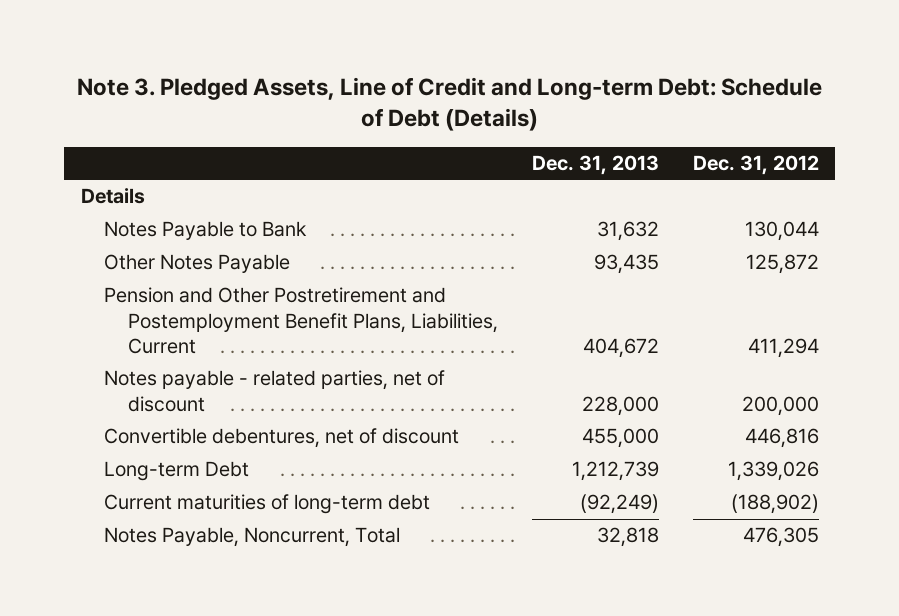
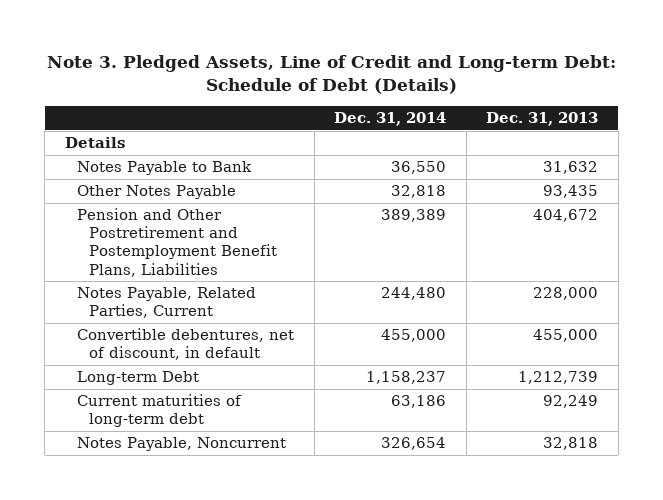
[692,155,819,176] Dec. 31, 2012 -> none
none -> [334,112,447,127] Dec. 31, 2014
[104,287,499,355] Pension and Other Postretirement and Postemployment Benefit Plans, Liabilities, Current -> [77,208,278,277] Pension and Other Postretirement and Postemployment Benefit Plans, Liabilities
[104,370,446,412] Notes payable - related parties, net of discount -> [77,287,257,319] Notes Payable, Related Parties, Current
[104,428,460,449] Convertible debentures, net of discount -> [77,328,295,361] Convertible debentures, net of discount, in default
[579,494,659,515] (92,249) -> [543,395,599,409] 92,249
[104,527,401,548] Notes Payable, Noncurrent, Total -> [77,437,287,452] Notes Payable, Noncurrent

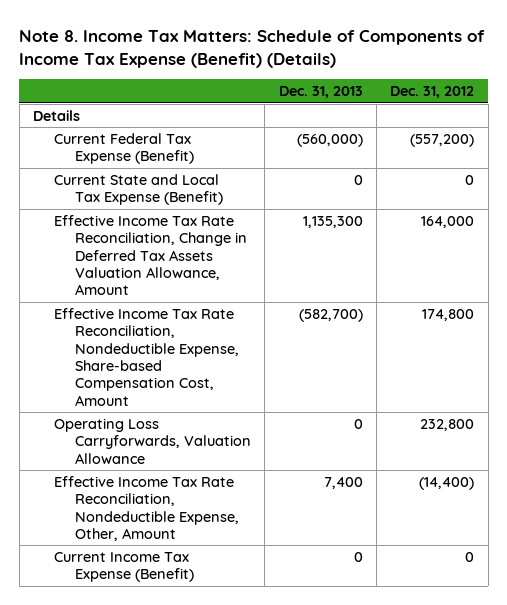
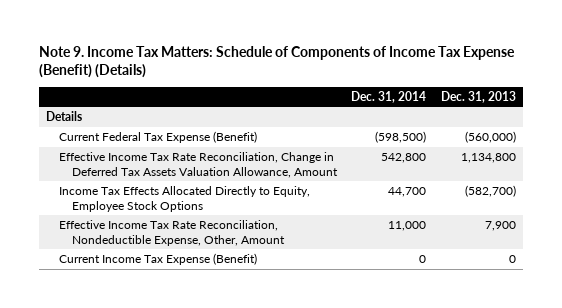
[19,29,486,68] Note 8. Income Tax Matters: Schedule of Components of Income Tax Expense (Benefit) (Details) -> [39,46,516,79] Note 9. Income Tax Matters: Schedule of Components of Income Tax Expense (Benefit) (Details)
[390,86,475,99] Dec. 31, 2012 -> none
none -> [351,90,427,103] Dec. 31, 2014
[53,173,223,206] Current State and Local Tax Expense (Benefit) -> none
[53,417,251,464] Operating Loss Carryforwards, Valuation Allowance -> none
[302,215,363,228] 1,135,300 -> [460,152,516,163] 1,134,800
[53,307,239,406] Effective Income Tax Rate Reconciliation, Nondeductible Expense, Share-based Compensation Cost, Amount -> [59,185,311,212] Income Tax Effects Allocated Directly to Equity, Employee Stock Options
[323,476,363,489] 7,400 -> [484,220,516,231] 7,900

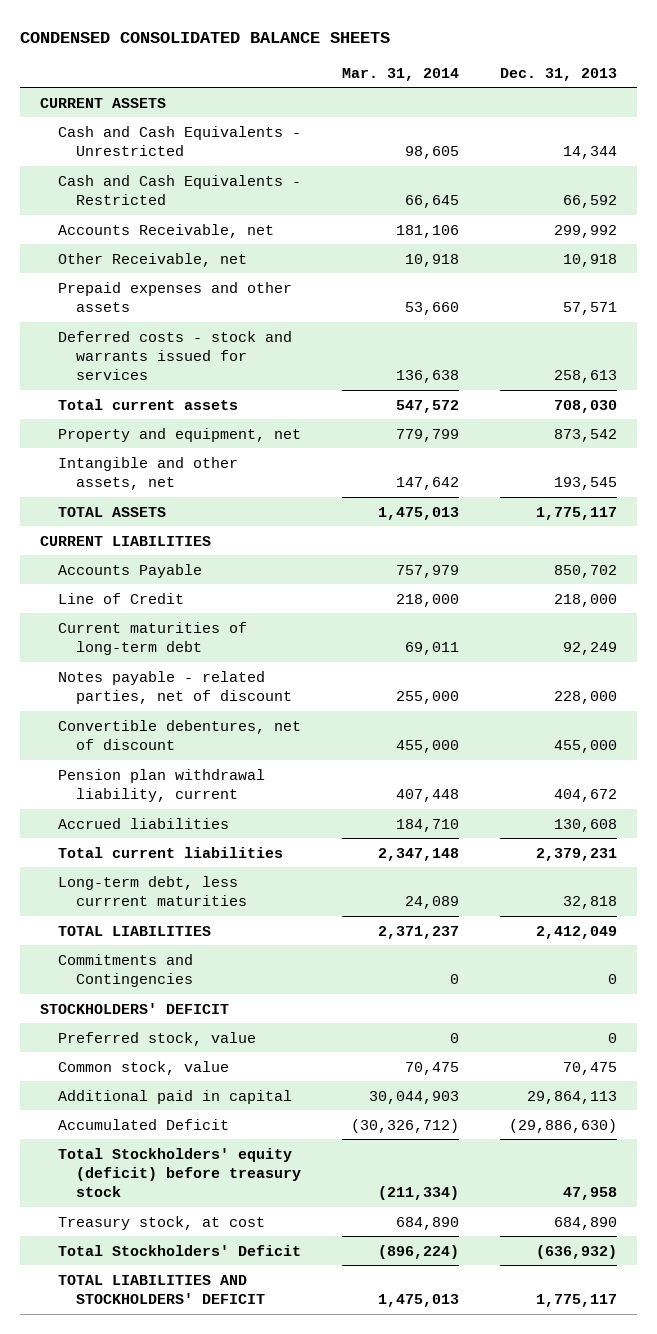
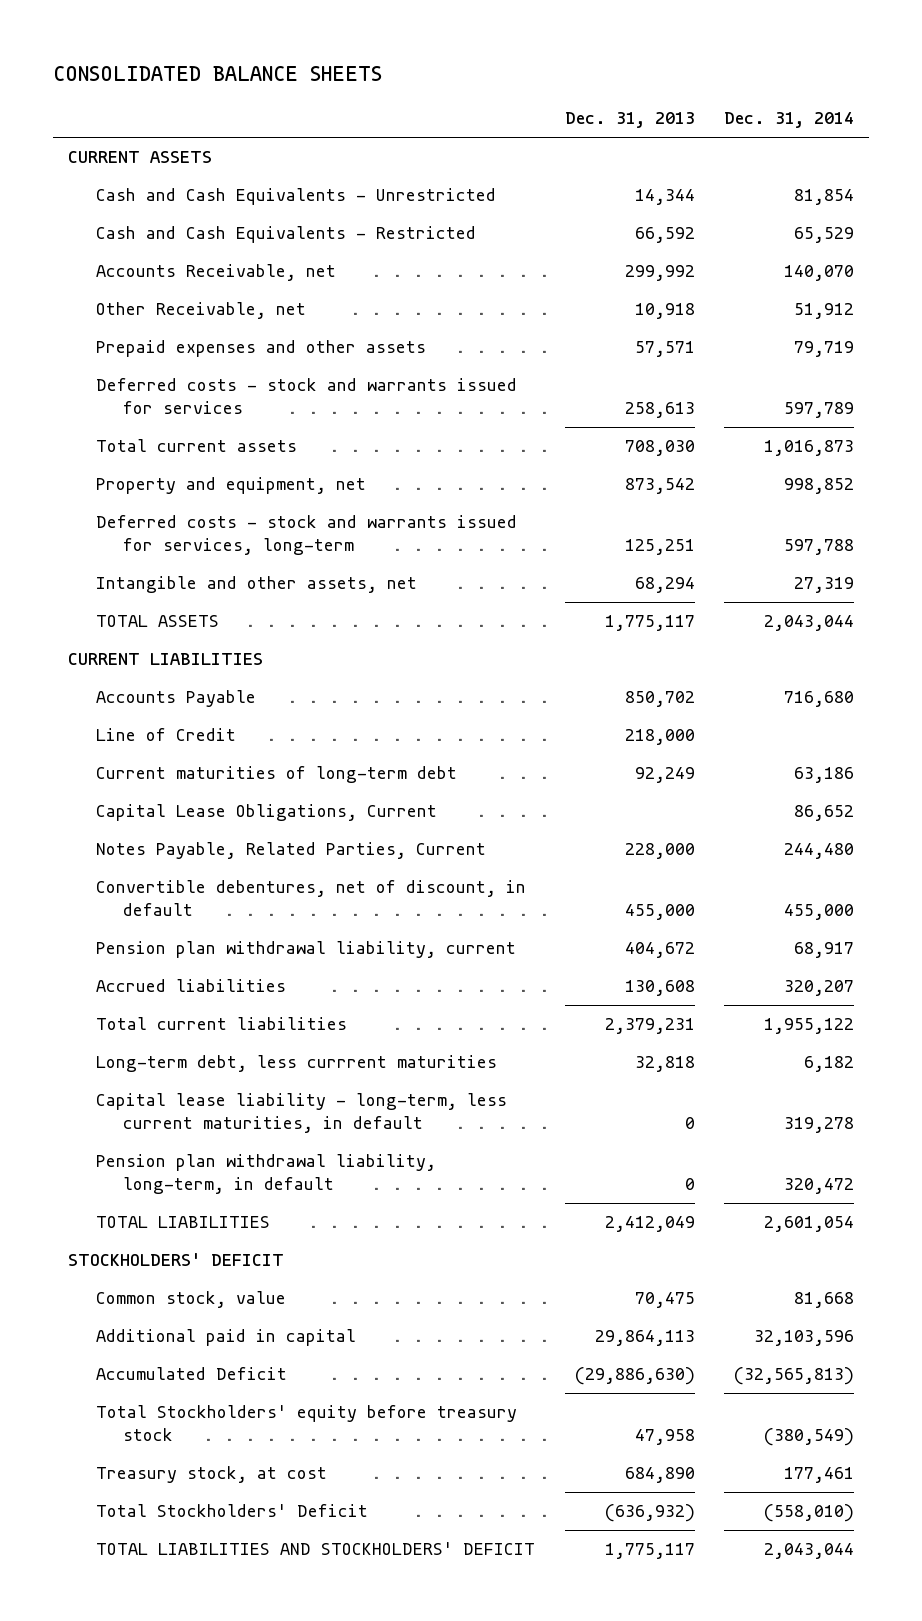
[19,32,390,44] CONDENSED CONSOLIDATED BALANCE SHEETS -> [53,66,383,82] CONSOLIDATED BALANCE SHEETS
[342,67,460,81] Mar. 31, 2014 -> none
none -> [724,112,855,129] Dec. 31, 2014
none -> [95,515,517,556] Deferred costs - stock and warrants issued for services, long-term
[554,476,618,490] 193,545 -> [634,577,695,594] 68,294
none -> [95,804,437,822] Capital Lease Obligations, Current
[58,670,293,704] Notes payable - related parties, net of discount -> [95,842,486,860] Notes Payable, Related Parties, Current
[58,719,302,750] Convertible debentures, net of discount -> [95,880,526,917] Convertible debentures, net of discount, in default
none -> [95,1093,507,1134] Capital lease liability - long-term, less current maturities, in default
none -> [95,1154,436,1195] Pension plan withdrawal liability, long-term, in default
[58,953,194,987] Commitments and Contingencies -> none
[58,1031,257,1046] Preferred stock, value -> none
[58,1147,302,1198] Total Stockholders' equity (deficit) before treasury stock -> [95,1405,517,1442] Total Stockholders' equity before treasury stock

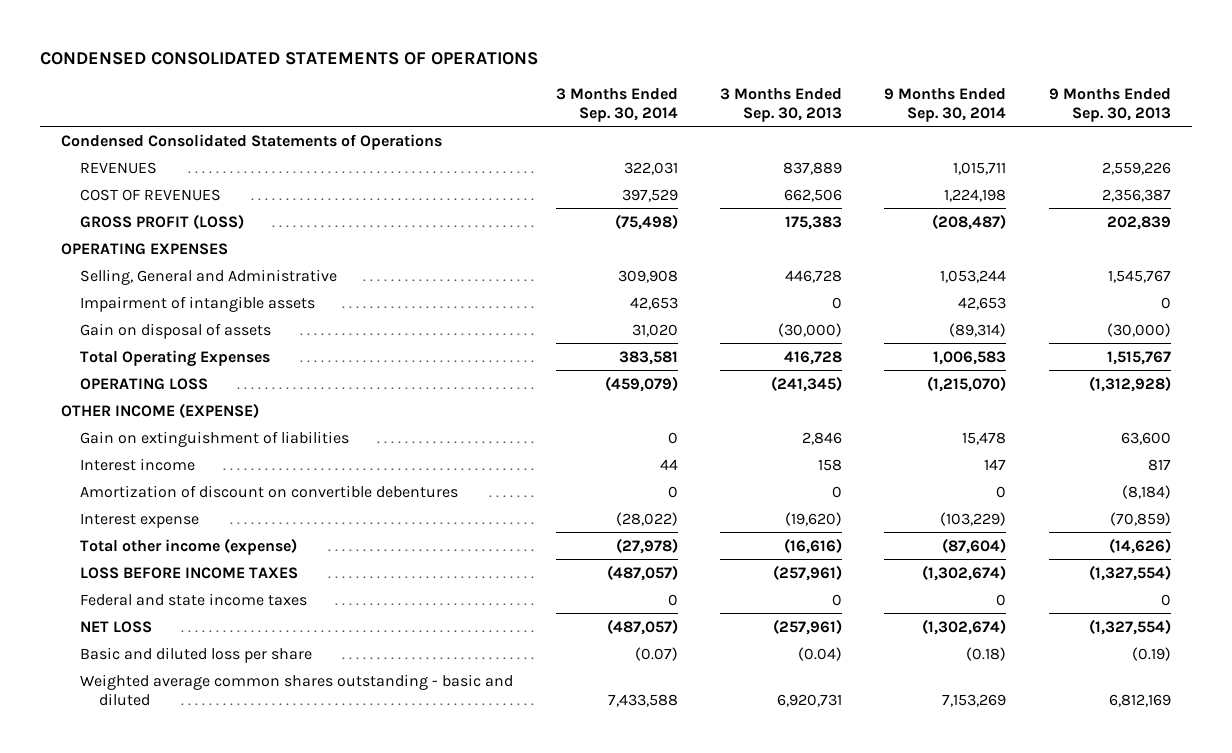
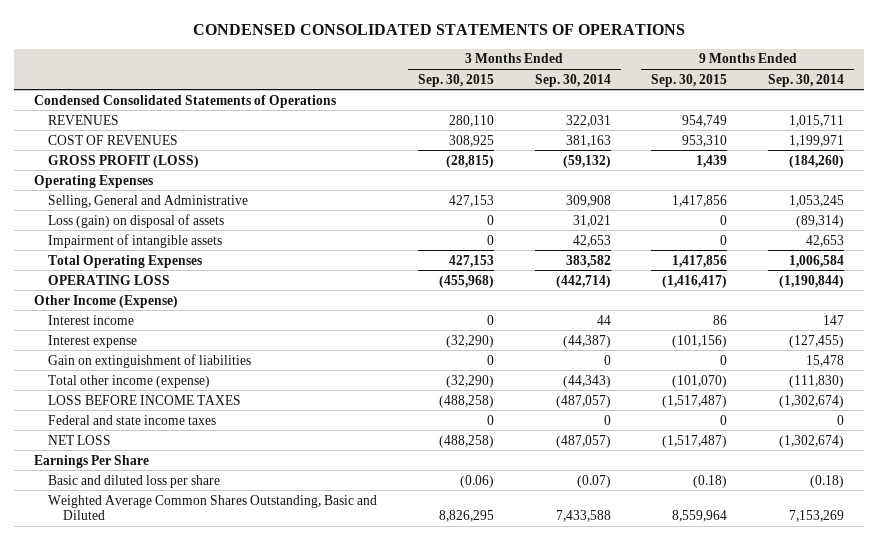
[720,87,843,122] 3 Months Ended Sep. 30, 2013 -> none
[1048,87,1171,122] 9 Months Ended Sep. 30, 2013 -> none
none -> [417,73,494,87] Sep. 30, 2015
none -> [651,73,728,87] Sep. 30, 2015
[621,188,678,202] 397,529 -> [565,134,611,147] 381,163
[944,188,1007,202] 1,224,198 -> [788,134,844,147] 1,199,971
[614,213,678,230] (75,498) -> [562,154,611,168] (59,132)
[932,213,1007,230] (208,487) -> [788,154,844,168] (184,260)
[60,242,228,255] OPERATING EXPENSES -> [34,174,154,188] Operating Expenses
[940,269,1007,283] 1,053,244 -> [788,194,844,207] 1,053,245
none -> [48,213,225,228] Loss (gain) on disposal of assets
[80,322,272,339] Gain on disposal of assets -> none
[618,350,678,365] 383,581 -> [565,254,611,268] 383,582
[933,350,1007,365] 1,006,583 -> [788,254,844,268] 1,006,584
[604,375,678,392] (459,079) -> [555,274,611,288] (442,714)
[927,375,1007,392] (1,215,070) -> [778,274,844,288] (1,190,844)
[60,402,259,418] OTHER INCOME (EXPENSE) -> [34,294,179,308] Other Income (Expense)
[80,484,459,498] Amortization of discount on convertible debentures -> none
[615,511,678,526] (28,022) -> [562,334,611,348] (44,387)
[940,511,1007,526] (103,229) -> [788,334,844,348] (127,455)
[80,430,350,447] Gain on extinguishment of liabilities -> [48,353,252,368] Gain on extinguishment of liabilities
[615,537,678,554] (27,978) -> [562,374,611,388] (44,343)
[942,537,1007,554] (87,604) -> [788,374,844,388] (111,830)
none -> [34,454,150,468] Earnings Per Share
[80,673,514,706] Weighted average common shares outstanding - basic and diluted -> [48,494,378,521] Weighted Average Common Shares Outstanding, Basic and Diluted

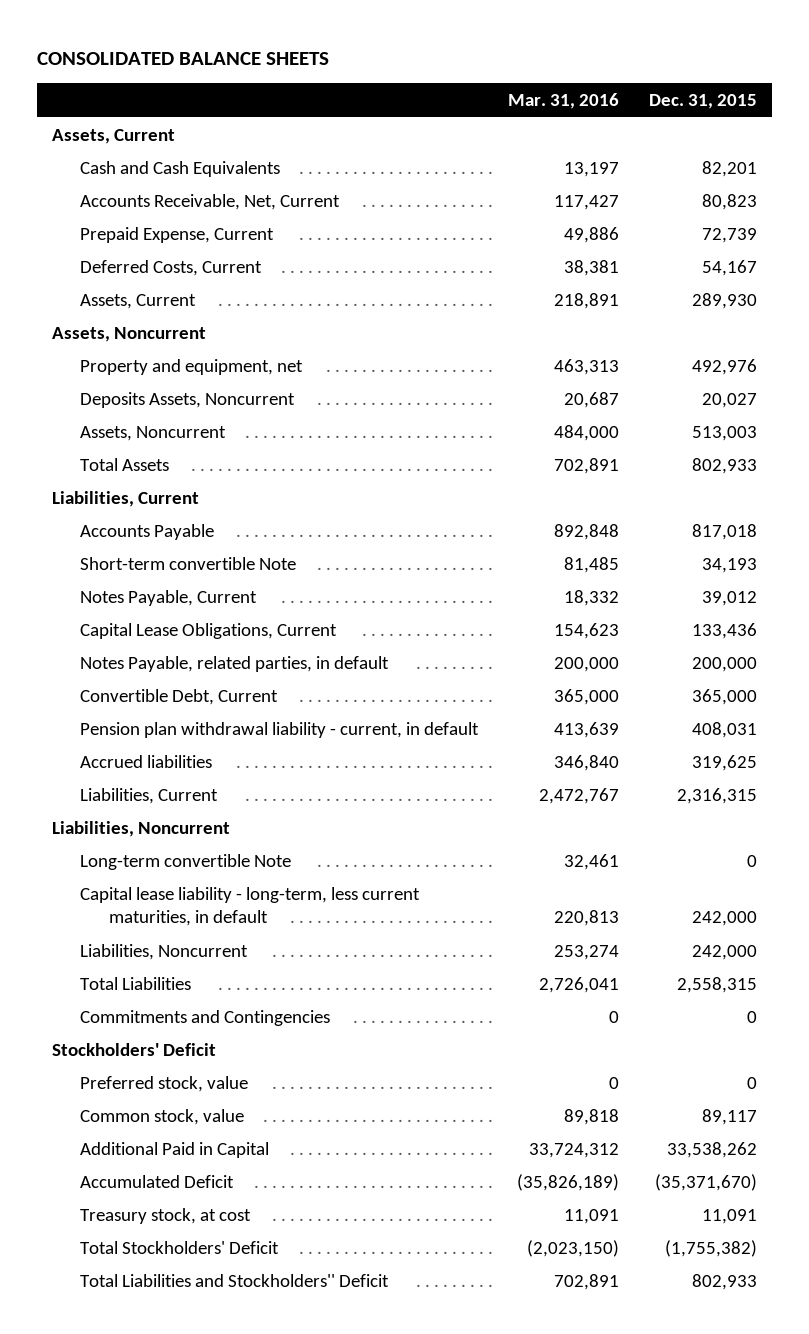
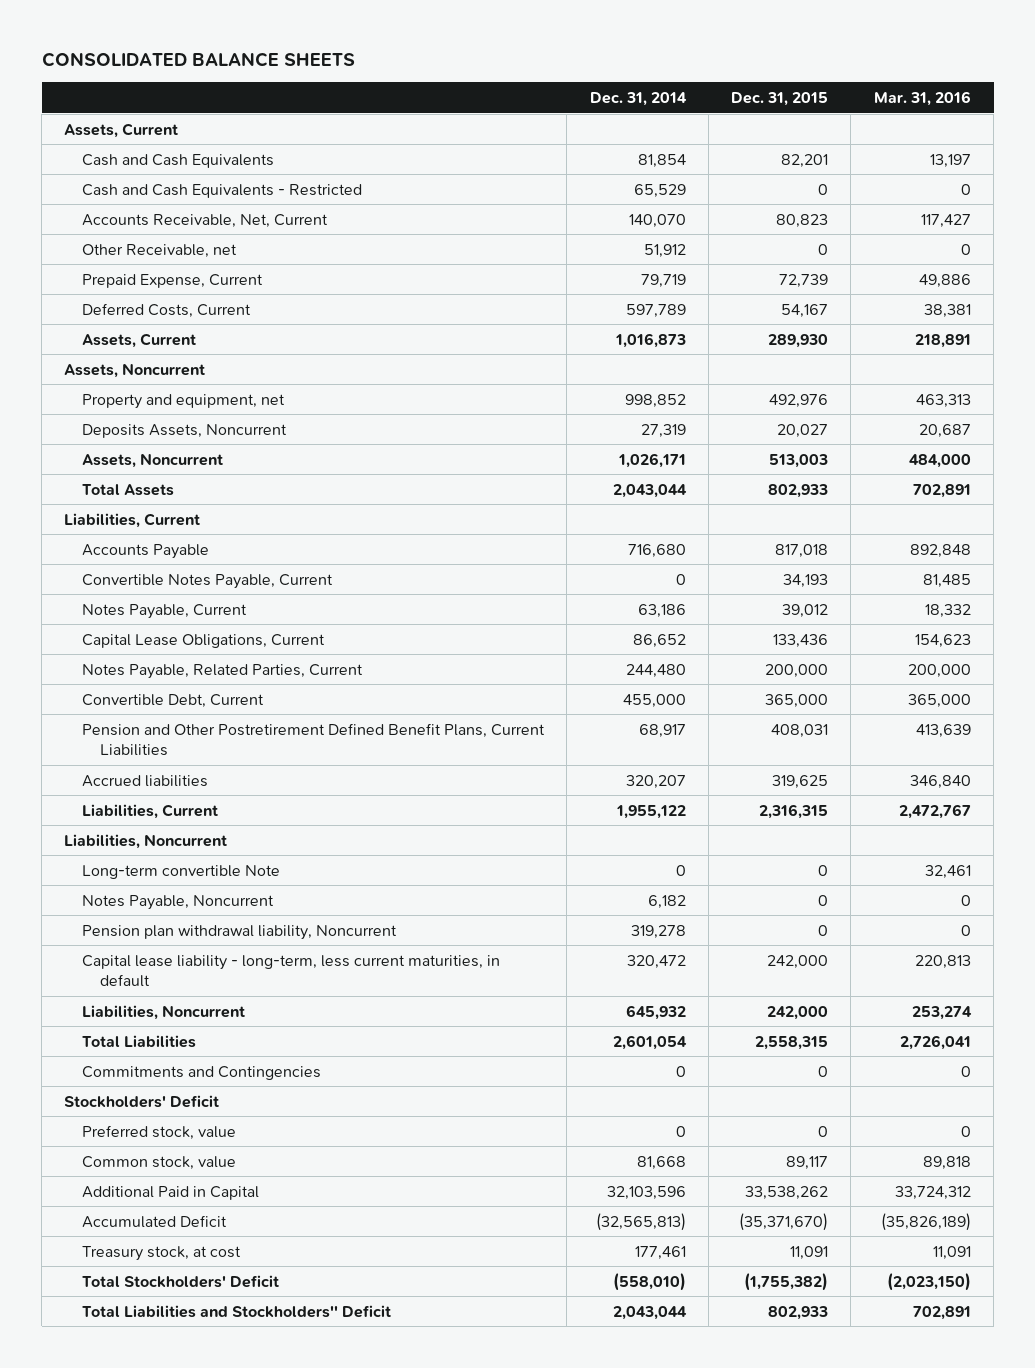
none -> [589,91,687,106] Dec. 31, 2014
none -> [81,183,362,198] Cash and Cash Equivalents - Restricted
none -> [81,243,237,258] Other Receivable, net
[80,556,297,570] Short-term convertible Note -> [81,573,333,589] Convertible Notes Payable, Current
[80,655,390,672] Notes Payable, related parties, in default -> [81,663,363,679] Notes Payable, Related Parties, Current
[80,721,480,738] Pension plan withdrawal liability - current, in default -> [81,722,545,756] Pension and Other Postretirement Defined Benefit Plans, Current Liabilities
none -> [81,894,274,910] Notes Payable, Noncurrent
none -> [81,924,397,940] Pension plan withdrawal liability, Noncurrent

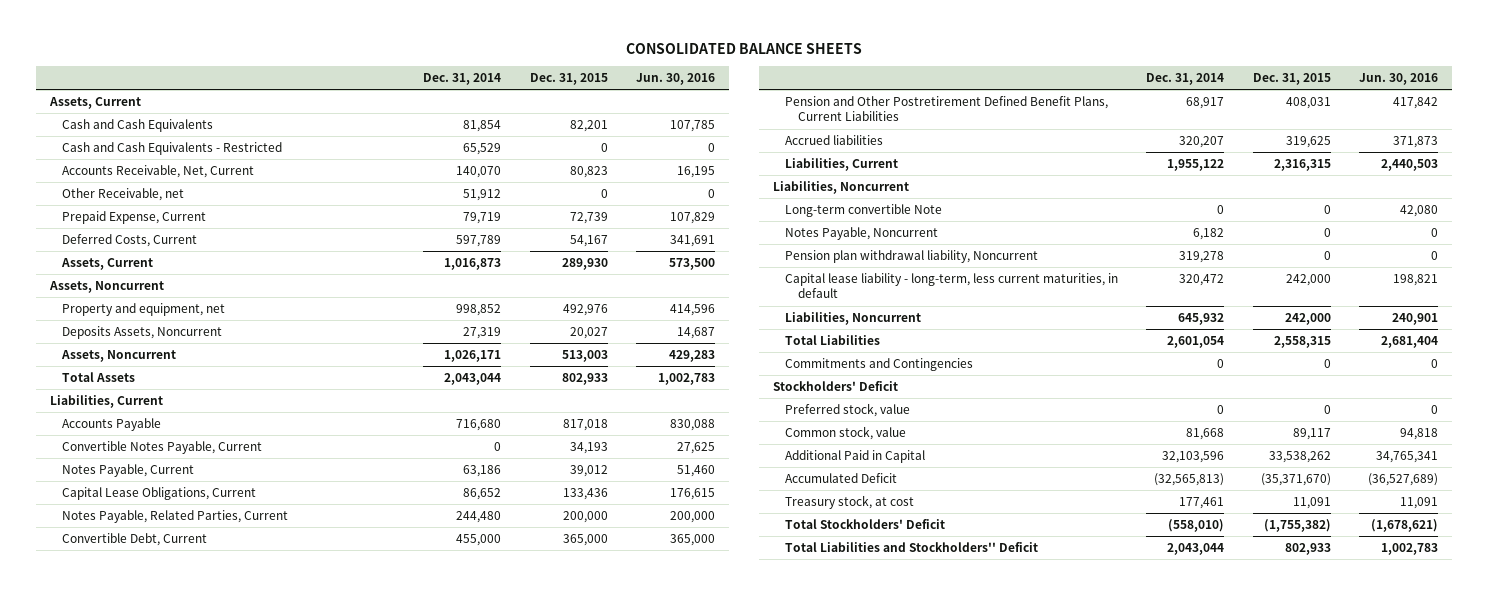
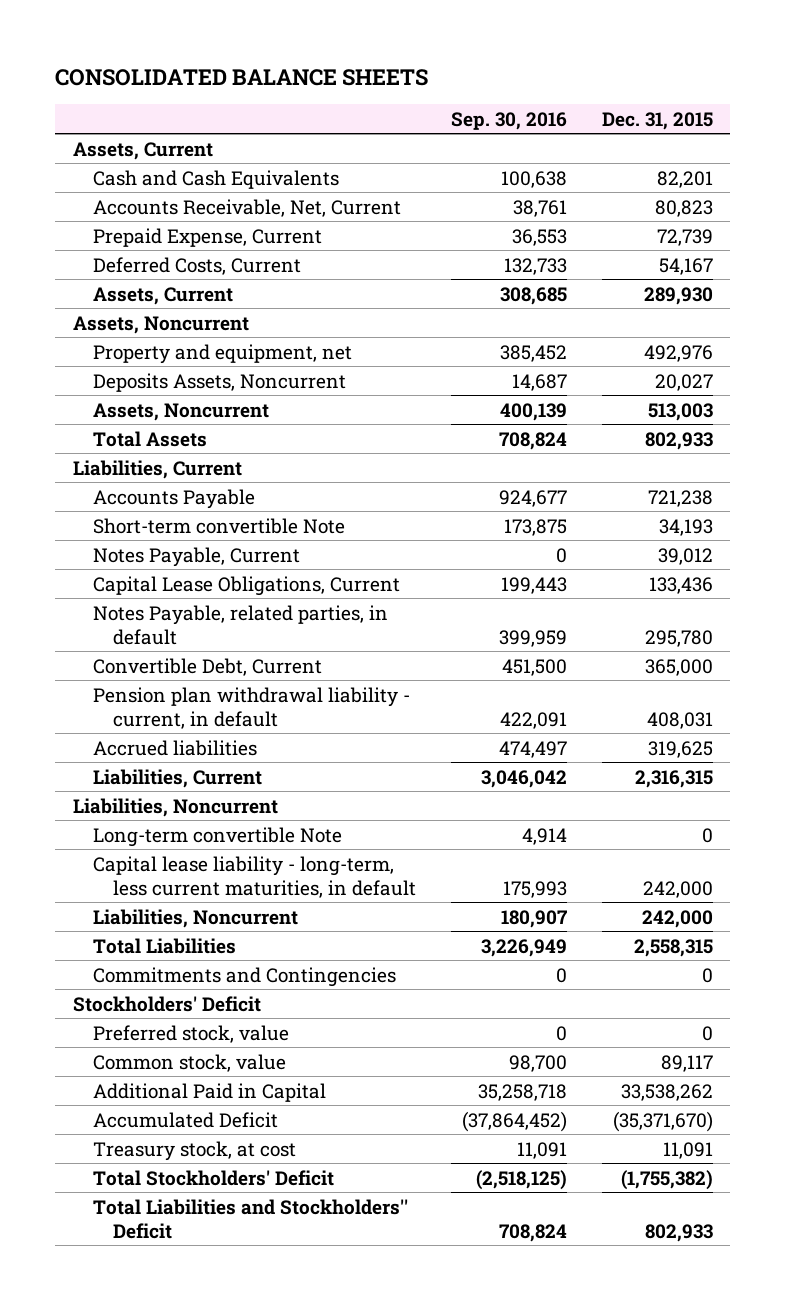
[423,73,502,86] Dec. 31, 2014 -> none
[635,73,715,86] Jun. 30, 2016 -> none
none -> [451,111,568,130] Sep. 30, 2016
[62,141,283,155] Cash and Cash Equivalents - Restricted -> none
[62,187,185,201] Other Receivable, net -> none
[562,418,608,431] 817,018 -> [648,489,714,507] 721,238
[62,440,263,454] Convertible Notes Payable, Current -> [92,517,345,534] Short-term convertible Note
[62,509,289,523] Notes Payable, Related Parties, Current -> [92,604,388,645] Notes Payable, related parties, in default
[562,510,608,523] 200,000 -> [645,629,714,647] 295,780
[785,95,1109,122] Pension and Other Postretirement Defined Benefit Plans, Current Liabilities -> [92,686,410,729] Pension plan withdrawal liability - current, in default
[785,226,939,240] Notes Payable, Noncurrent -> none
[785,249,1039,263] Pension plan withdrawal liability, Noncurrent -> none

